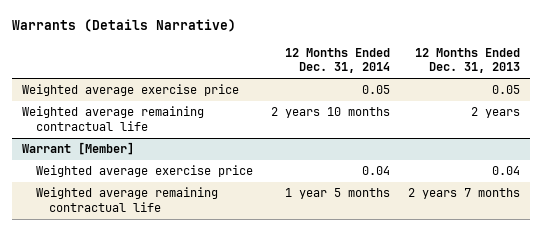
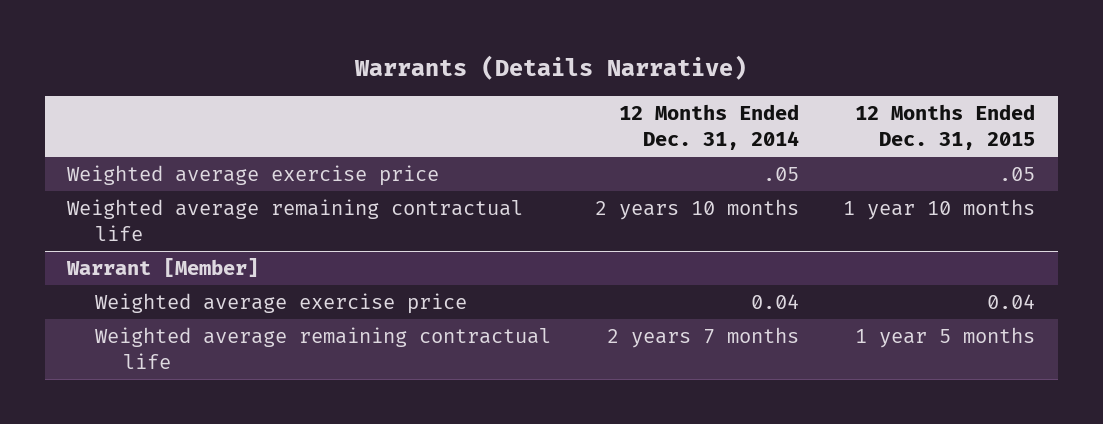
[415,47,521,74] 12 Months Ended Dec. 31, 2013 -> none
none -> [855,104,1036,151] 12 Months Ended Dec. 31, 2015
[361,85,390,95] 0.05 -> [763,167,800,182] .05
[284,188,390,200] 1 year 5 months -> [607,327,800,349] 2 years 7 months

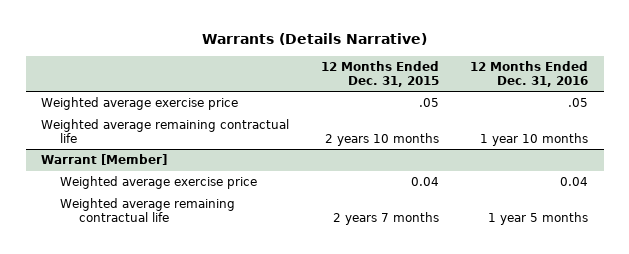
[619,104,800,151] 12 Months Ended Dec. 31, 2014 -> none
none -> [470,61,589,87] 12 Months Ended Dec. 31, 2016
[843,199,1036,221] 1 year 10 months -> [324,132,439,146] 2 years 10 months
[855,327,1036,349] 1 year 5 months -> [332,211,439,225] 2 years 7 months

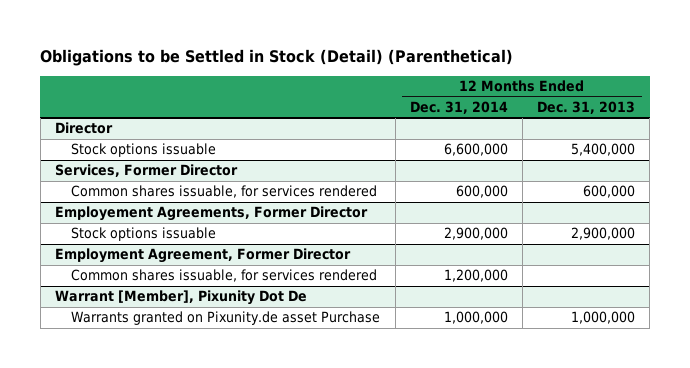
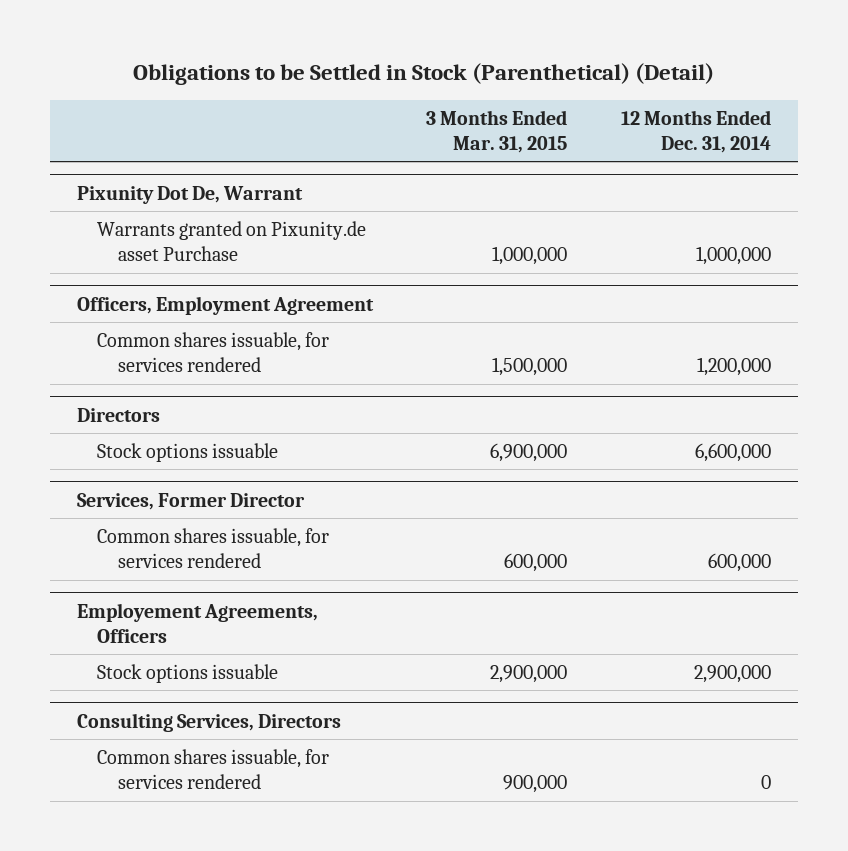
[40,48,514,66] Obligations to be Settled in Stock (Detail) (Parenthetical) -> [132,63,714,86] Obligations to be Settled in Stock (Parenthetical) (Detail)
[537,101,636,115] Dec. 31, 2013 -> none
none -> [426,109,568,153] 3 Months Ended Mar. 31, 2015
none -> [76,185,303,204] Pixunity Dot De, Warrant
none -> [97,220,367,262] Warrants granted on Pixunity.de asset Purchase
none -> [76,295,374,315] Officers, Employment Agreement
none -> [97,331,330,373] Common shares issuable, for services rendered
[54,122,113,135] Director -> [76,407,160,422] Directors
[54,206,368,222] Employement Agreements, Former Director -> none
none -> [76,602,318,643] Employement Agreements, Officers
[54,248,351,264] Employment Agreement, Former Director -> none
[54,290,307,306] Warrant [Member], Pixunity Dot De -> none
[71,311,381,326] Warrants granted on Pixunity.de asset Purchase -> none
none -> [76,712,341,732] Consulting Services, Directors
[443,269,508,283] 1,200,000 -> [761,775,772,790] 0

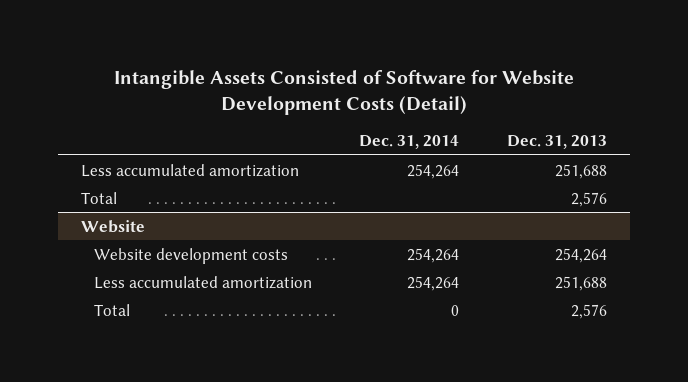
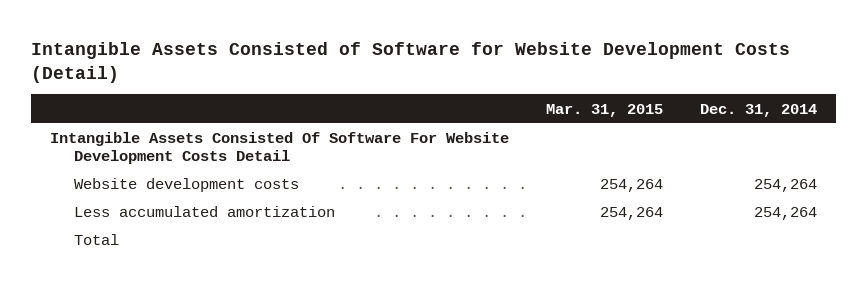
[506,135,607,150] Dec. 31, 2013 -> none
none -> [545,103,663,117] Mar. 31, 2015
[81,163,300,177] Less accumulated amortization -> none
[81,219,146,233] Website -> none
none -> [49,132,509,165] Intangible Assets Consisted Of Software For Website Development Costs Detail
[94,303,131,316] Total -> none
[81,191,118,204] Total -> [73,234,119,246] Total

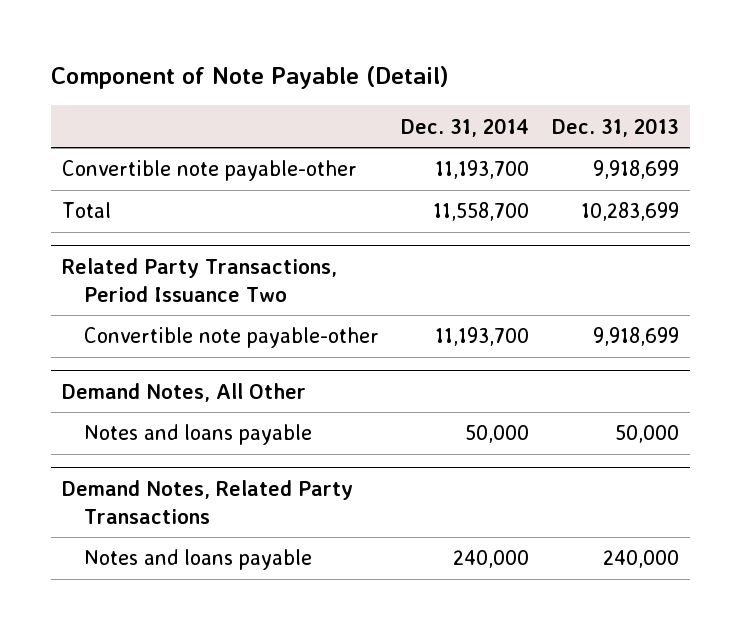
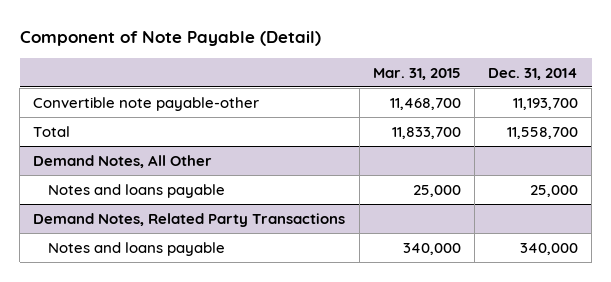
[551,117,679,137] Dec. 31, 2013 -> none
none -> [372,67,461,80] Mar. 31, 2015
[61,257,337,302] Related Party Transactions, Period Issuance Two -> none
[83,327,379,349] Convertible note payable-other -> none
[465,425,530,444] 50,000 -> [530,184,579,197] 25,000
[453,550,530,569] 240,000 -> [520,242,579,255] 340,000

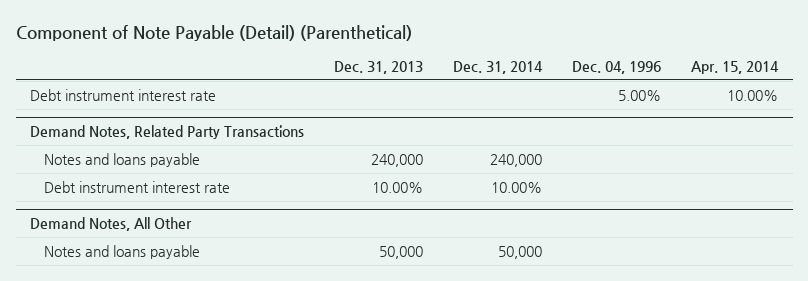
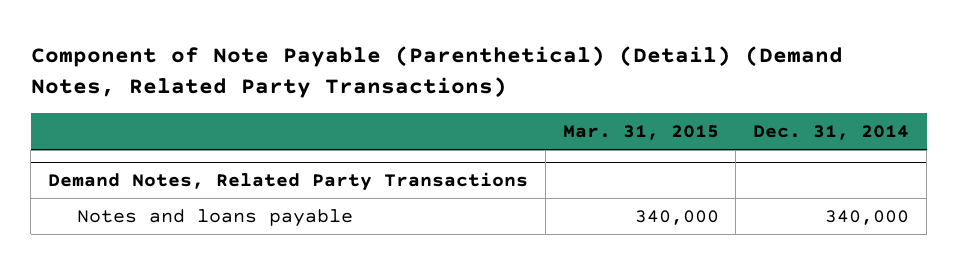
[15,24,412,41] Component of Note Payable (Detail) (Parenthetical) -> [30,45,843,99] Component of Note Payable (Parenthetical) (Detail) (Demand Notes, Related Party Transactions)
[334,60,424,74] Dec. 31, 2013 -> none
[572,60,662,74] Dec. 04, 1996 -> none
[690,60,779,74] Apr. 15, 2014 -> none
none -> [562,125,719,141] Mar. 31, 2015
[30,88,217,101] Debt instrument interest rate -> none
[43,180,230,193] Debt instrument interest rate -> none
[30,217,193,232] Demand Notes, All Other -> none
[43,244,200,259] Notes and loans payable -> none
[490,153,543,167] 240,000 -> [825,209,910,225] 340,000

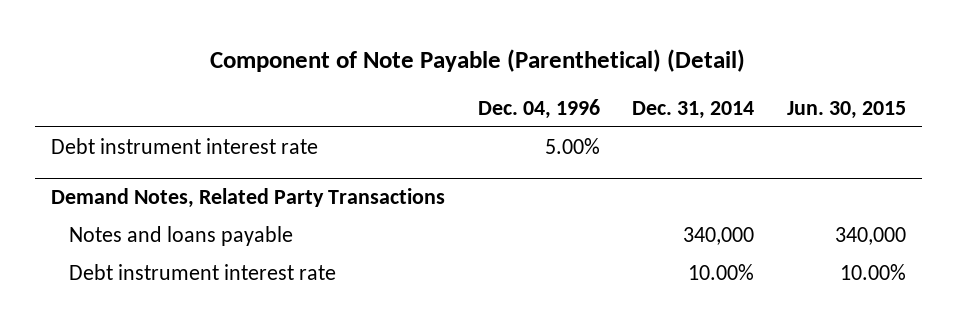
[30,45,843,99] Component of Note Payable (Parenthetical) (Detail) (Demand Notes, Related Party Transactions) -> [210,48,746,72] Component of Note Payable (Parenthetical) (Detail)
[562,125,719,141] Mar. 31, 2015 -> none
none -> [477,98,600,119] Dec. 04, 1996
none -> [787,100,907,119] Jun. 30, 2015
none -> [50,137,318,154] Debt instrument interest rate
none -> [68,263,336,280] Debt instrument interest rate

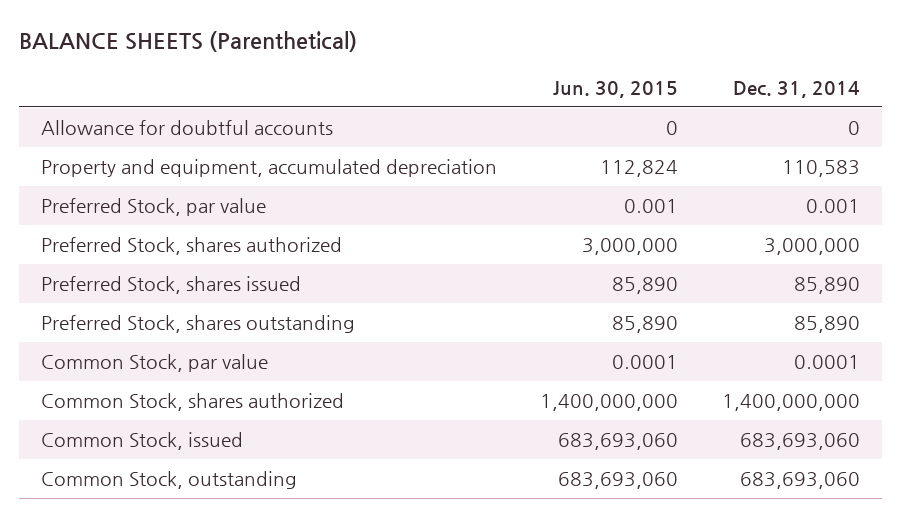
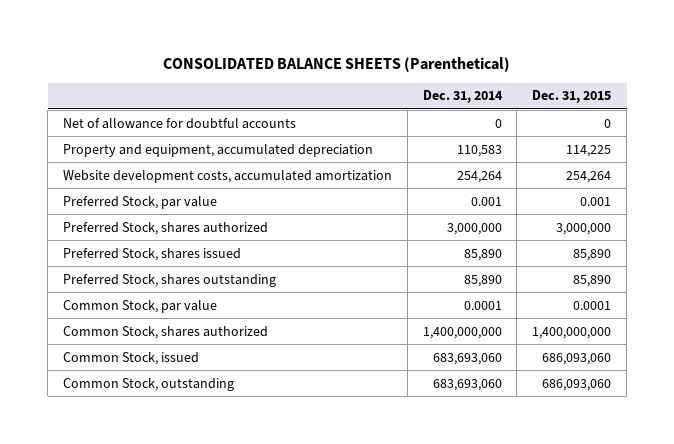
[18,31,357,53] BALANCE SHEETS (Parenthetical) -> [163,56,511,72] CONSOLIDATED BALANCE SHEETS (Parenthetical)
[553,80,679,98] Jun. 30, 2015 -> none
none -> [532,90,612,104] Dec. 31, 2015
[40,120,333,136] Allowance for doubtful accounts -> [62,117,296,129] Net of allowance for doubtful accounts
none -> [62,169,392,183] Website development costs, accumulated amortization

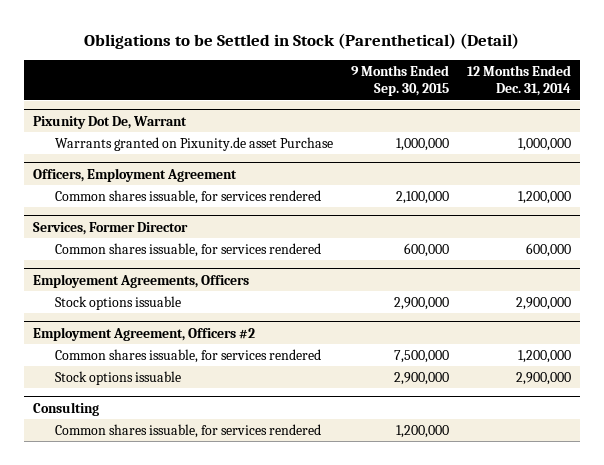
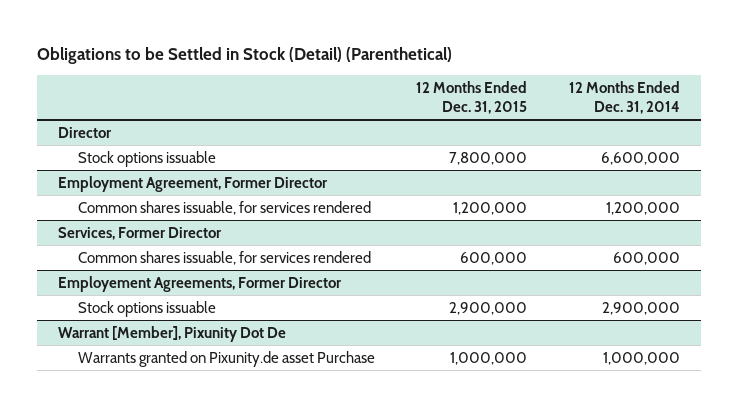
[83,32,519,49] Obligations to be Settled in Stock (Parenthetical) (Detail) -> [37,47,453,65] Obligations to be Settled in Stock (Detail) (Parenthetical)
[351,64,450,97] 9 Months Ended Sep. 30, 2015 -> none
none -> [416,80,528,115] 12 Months Ended Dec. 31, 2015
[32,115,187,129] Pixunity Dot De, Warrant -> none
[55,136,334,151] Warrants granted on Pixunity.de asset Purchase -> none
[32,167,237,182] Officers, Employment Agreement -> none
none -> [58,126,113,138] Director
none -> [77,150,216,167] Stock options issuable
none -> [58,175,329,192] Employment Agreement, Former Director
[32,273,249,288] Employement Agreements, Officers -> none
[55,295,182,310] Stock options issuable -> none
[32,326,255,341] Employment Agreement, Officers #2 -> none
[55,348,322,363] Common shares issuable, for services rendered -> none
none -> [58,275,343,292] Employement Agreements, Former Director
[32,401,99,416] Consulting -> none
[55,423,322,438] Common shares issuable, for services rendered -> none
none -> [58,325,287,342] Warrant [Member], Pixunity Dot De
none -> [77,350,375,367] Warrants granted on Pixunity.de asset Purchase

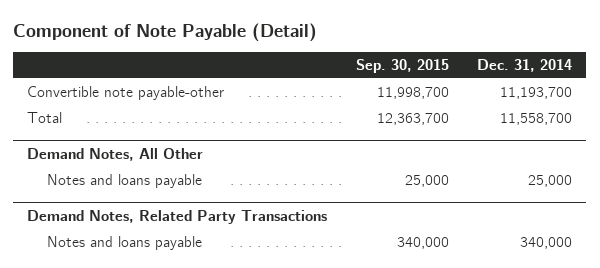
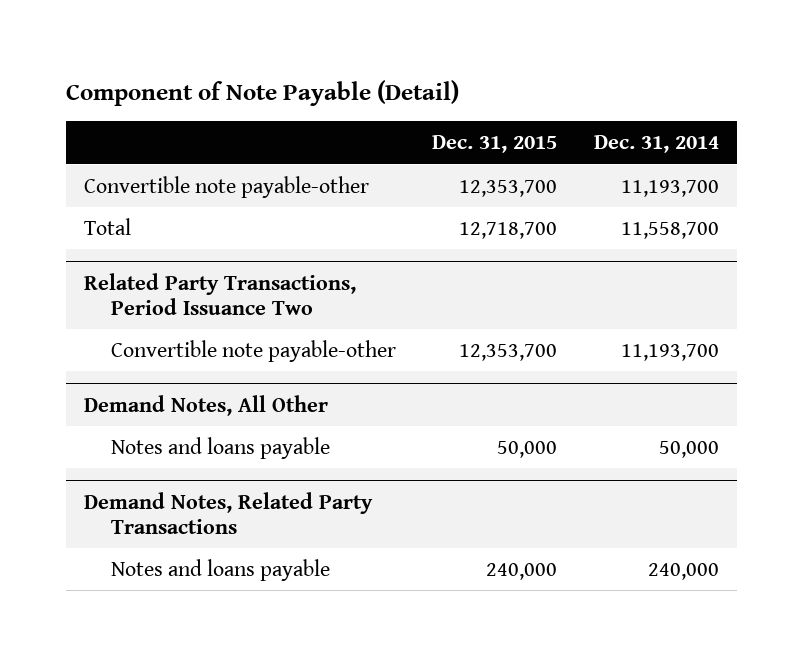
[355,58,449,73] Sep. 30, 2015 -> none
none -> [432,135,558,154] Dec. 31, 2015
none -> [84,272,357,315] Related Party Transactions, Period Issuance Two
none -> [110,340,396,363] Convertible note payable-other
[528,175,573,188] 25,000 -> [658,441,719,459] 50,000
[520,237,573,250] 340,000 -> [647,563,719,581] 240,000

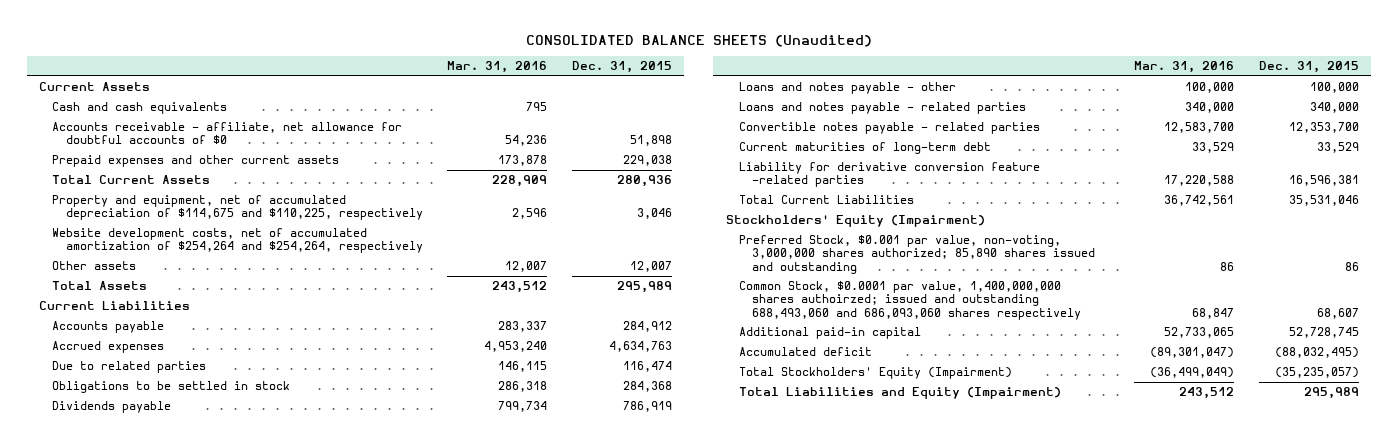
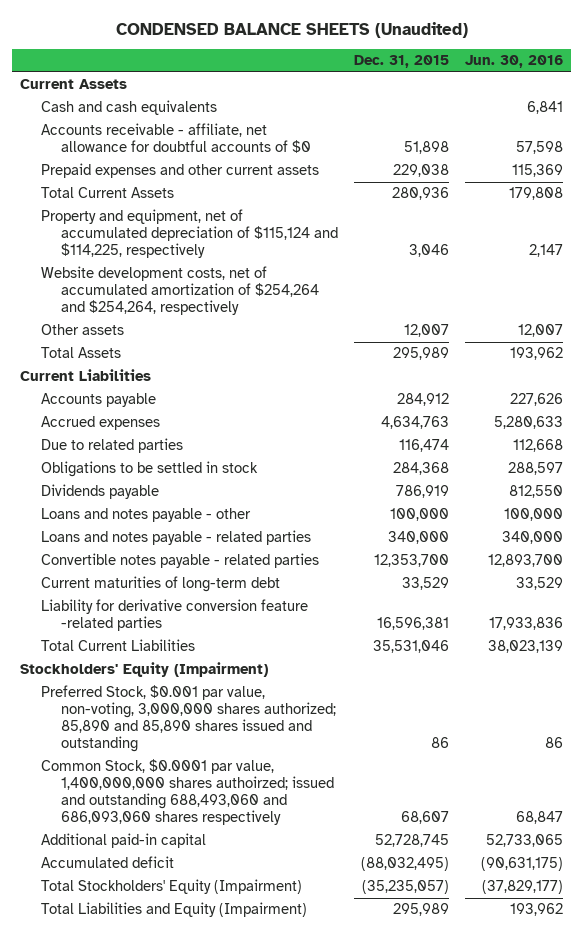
[525,34,872,47] CONSOLIDATED BALANCE SHEETS (Unaudited) -> [115,21,468,38] CONDENSED BALANCE SHEETS (Unaudited)
[447,61,548,74] Mar. 31, 2016 -> none
none -> [464,55,563,69] Jun. 30, 2016
[52,195,423,221] Property and equipment, net of accumulated depreciation of $114,675 and $110,225, respectively -> [40,209,338,259] Property and equipment, net of accumulated depreciation of $115,124 and $114,225, respectively
[738,235,1096,274] Preferred Stock, $0.001 par value, non-voting, 3,000,000 shares authorized; 85,890 shares issued and outstanding -> [40,685,336,753] Preferred Stock, $0.001 par value, non-voting, 3,000,000 shares authorized; 85,890 and 85,890 shares issued and outstanding

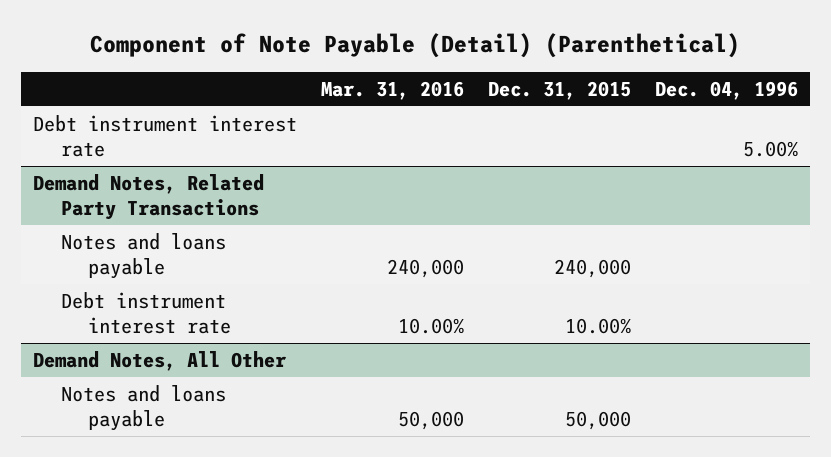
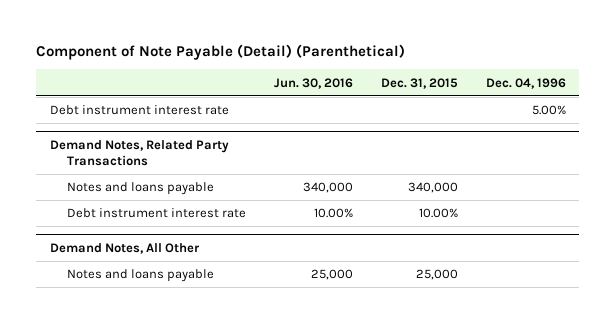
[321,80,465,100] Mar. 31, 2016 -> none
none -> [274,77,354,89] Jun. 30, 2016
[553,258,631,278] 240,000 -> [407,182,458,194] 340,000
[564,410,631,430] 50,000 -> [415,269,458,281] 25,000

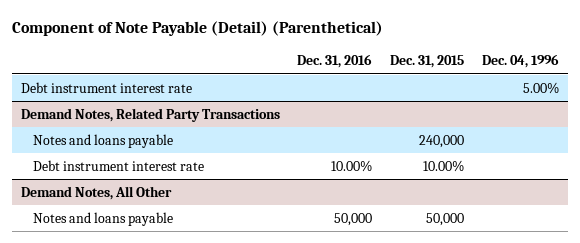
[274,77,354,89] Jun. 30, 2016 -> none
none -> [297,54,373,69] Dec. 31, 2016
[407,182,458,194] 340,000 -> [419,134,465,148] 240,000
[415,269,458,281] 25,000 -> [426,212,465,226] 50,000

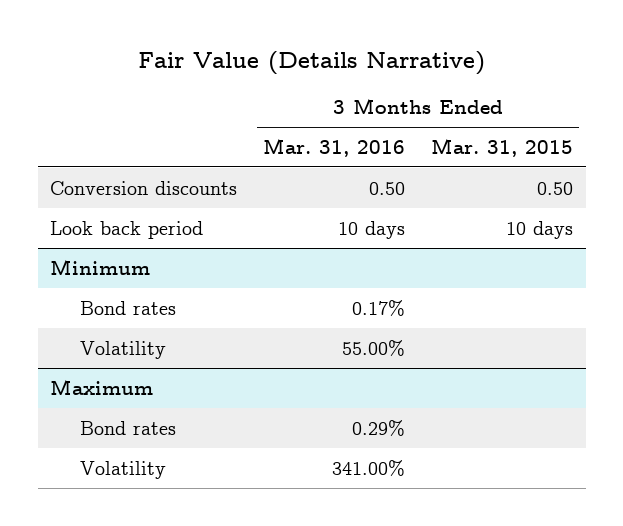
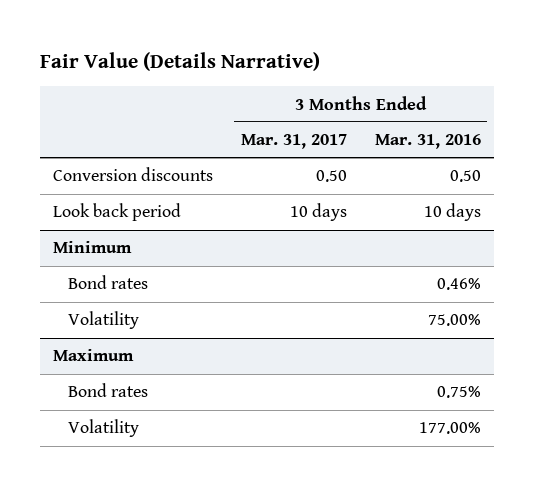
[430,137,573,157] Mar. 31, 2015 -> none
none -> [240,134,347,150] Mar. 31, 2017
[352,299,406,316] 0.17% -> [436,278,481,291] 0.46%
[342,339,406,356] 55.00% -> [427,314,481,327] 75.00%
[352,419,406,436] 0.29% -> [436,386,481,399] 0.75%
[332,459,406,476] 341.00% -> [418,422,481,435] 177.00%

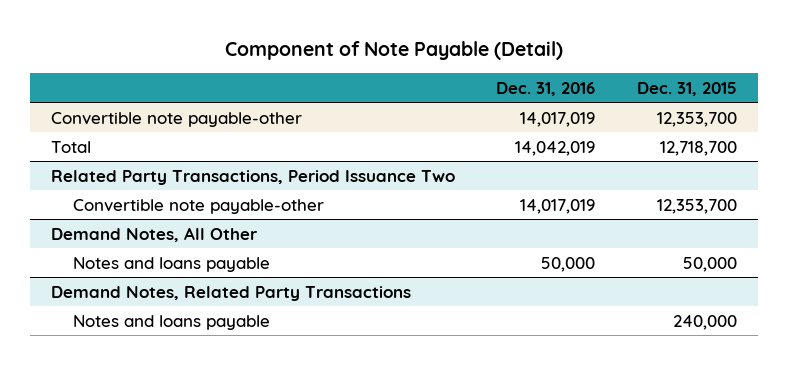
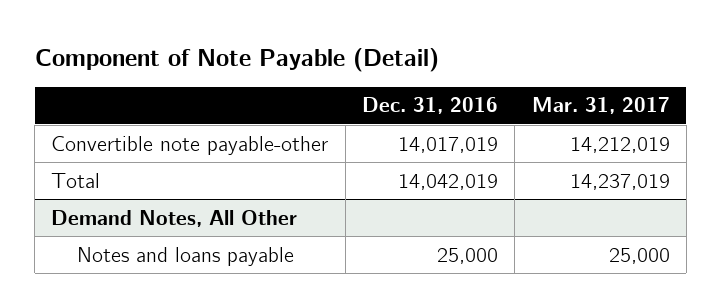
[637,81,738,96] Dec. 31, 2015 -> none
none -> [531,97,670,115] Mar. 31, 2017
[50,169,455,185] Related Party Transactions, Period Issuance Two -> none
[72,198,324,214] Convertible note payable-other -> none
[50,285,411,301] Demand Notes, Related Party Transactions -> none
[72,314,270,330] Notes and loans payable -> none
[541,256,596,272] 50,000 -> [436,247,498,264] 25,000

